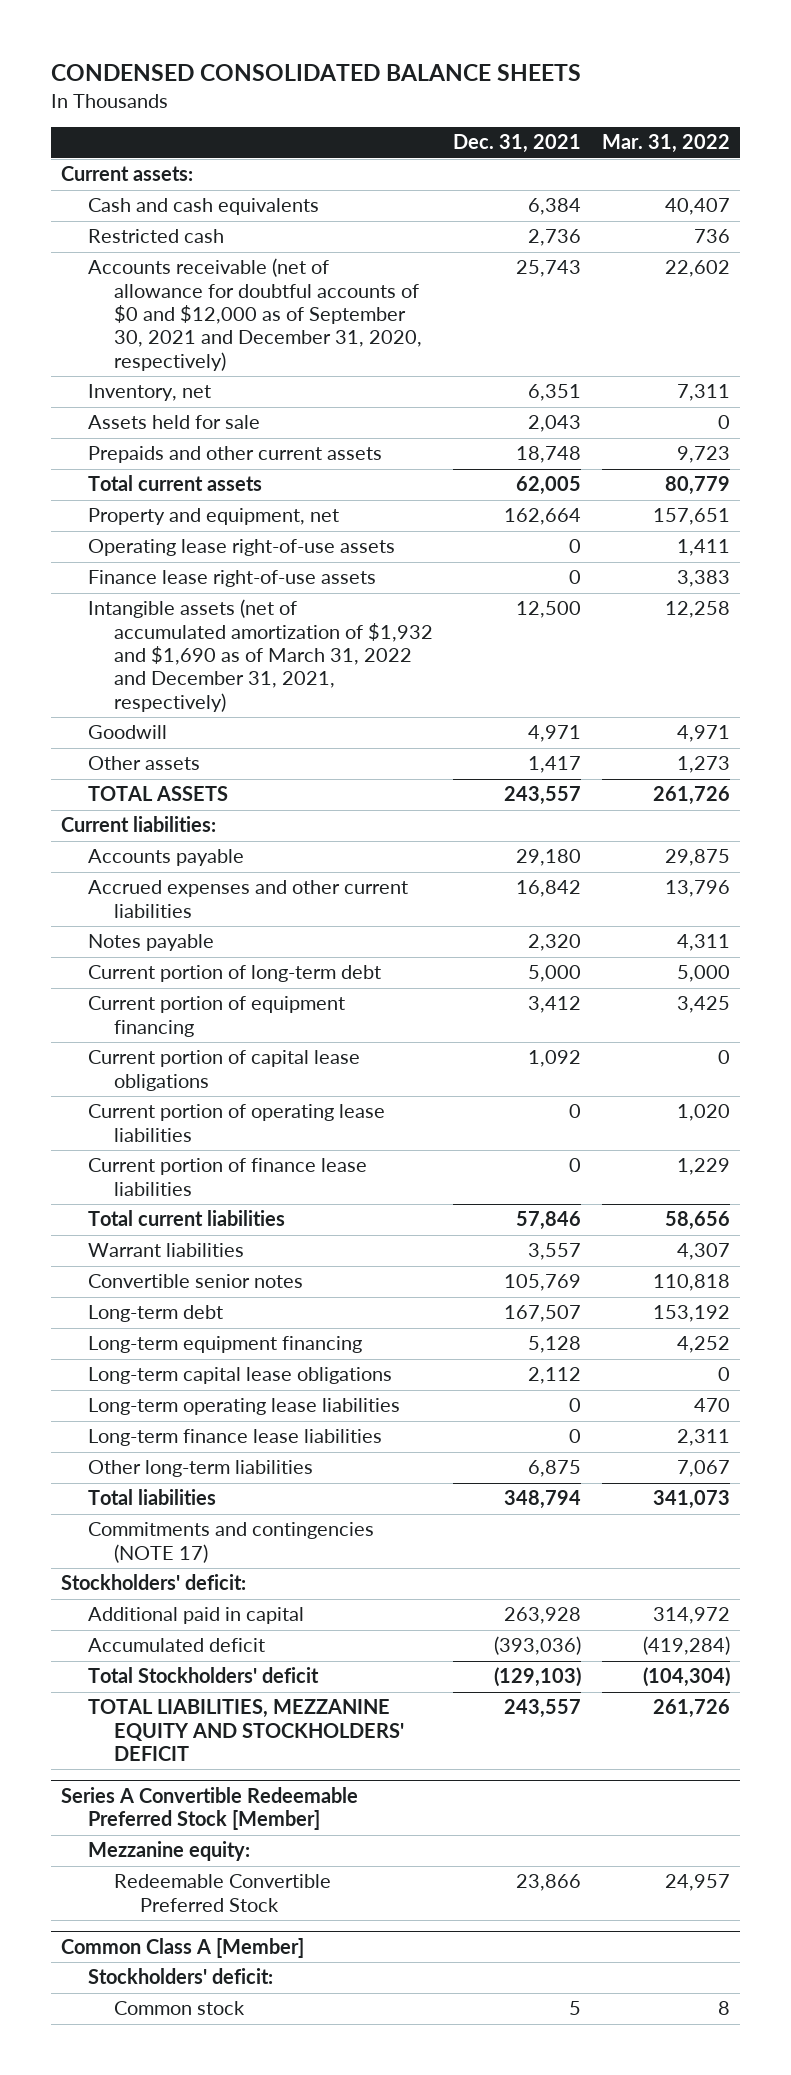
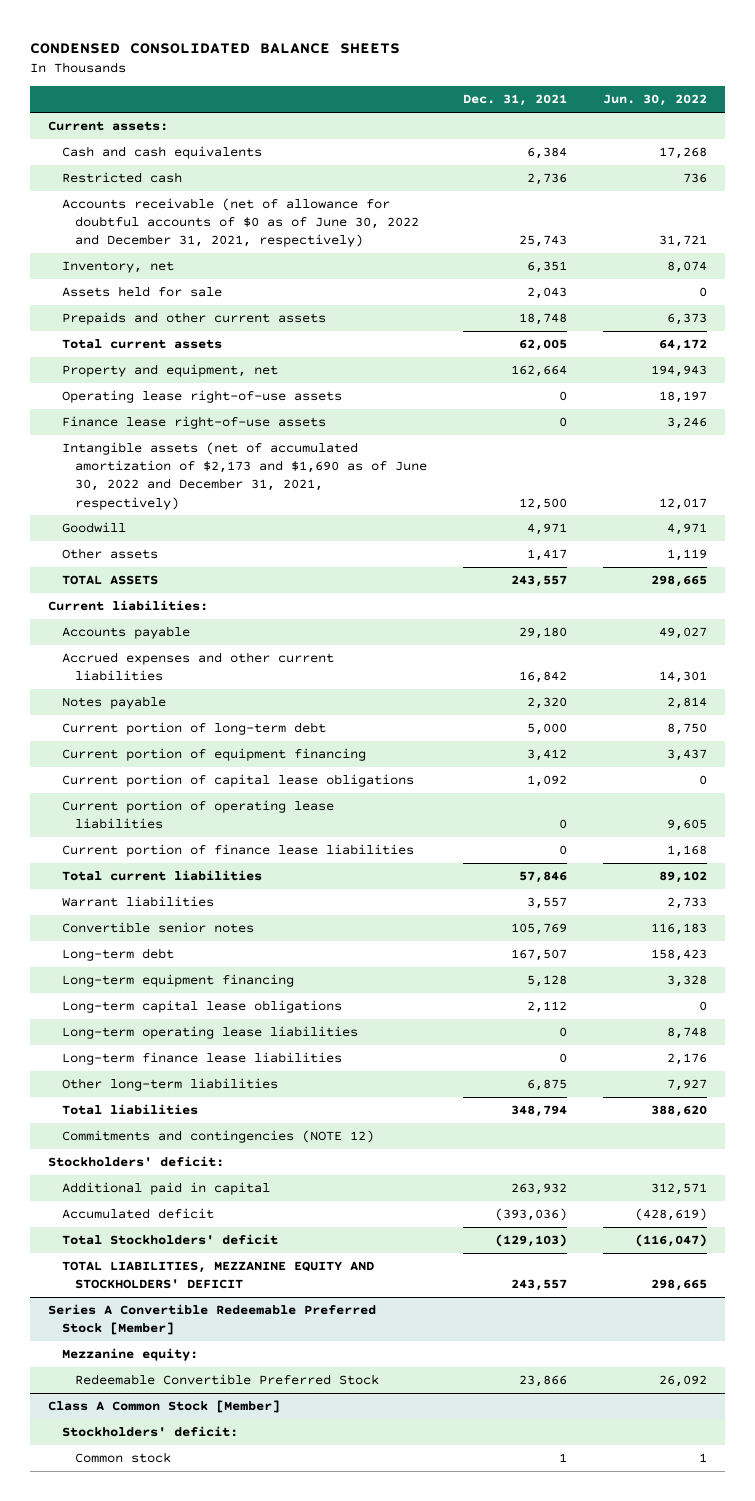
[601,134,730,154] Mar. 31, 2022 -> none
none -> [602,94,707,107] Jun. 30, 2022
[87,258,422,371] Accounts receivable (net of allowance for doubtful accounts of $0 and $12,000 as of September 30, 2021 and December 31, 2020, respectively) -> [61,198,420,248] Accounts receivable (net of allowance for doubtful accounts of $0 as of June 30, 2022 and December 31, 2021, respectively)
[87,599,433,712] Intangible assets (net of accumulated amortization of $1,932 and $1,690 as of March 31, 2022 and December 31, 2021, respectively) -> [61,442,428,510] Intangible assets (net of accumulated amortization of $2,173 and $1,690 as of June 30, 2022 and December 31, 2021, respectively)
[87,1522,374,1563] Commitments and contingencies (NOTE 17) -> [61,1130,374,1144] Commitments and contingencies (NOTE 12)
[504,1607,582,1625] 263,928 -> [510,1183,567,1196] 263,932
[61,1938,305,1959] Common Class A [Member] -> [48,1400,281,1414] Class A Common Stock [Member]
[569,2001,582,2016] 5 -> [558,1453,567,1463] 1

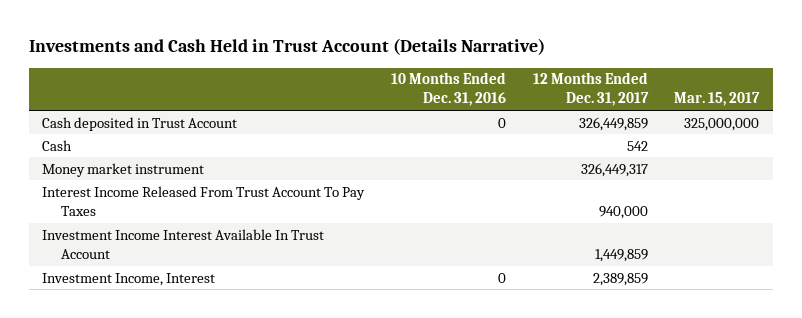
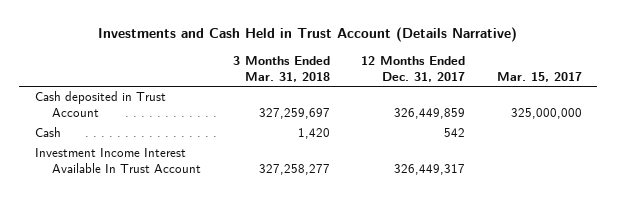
[391,72,507,107] 10 Months Ended Dec. 31, 2016 -> none
none -> [232,56,330,82] 3 Months Ended Mar. 31, 2018
[42,162,205,177] Money market instrument -> none
[42,185,366,216] Interest Income Released From Trust Account To Pay Taxes -> none
[42,272,216,286] Investment Income, Interest -> none
[594,248,648,262] 1,449,859 -> [394,164,466,176] 326,449,317

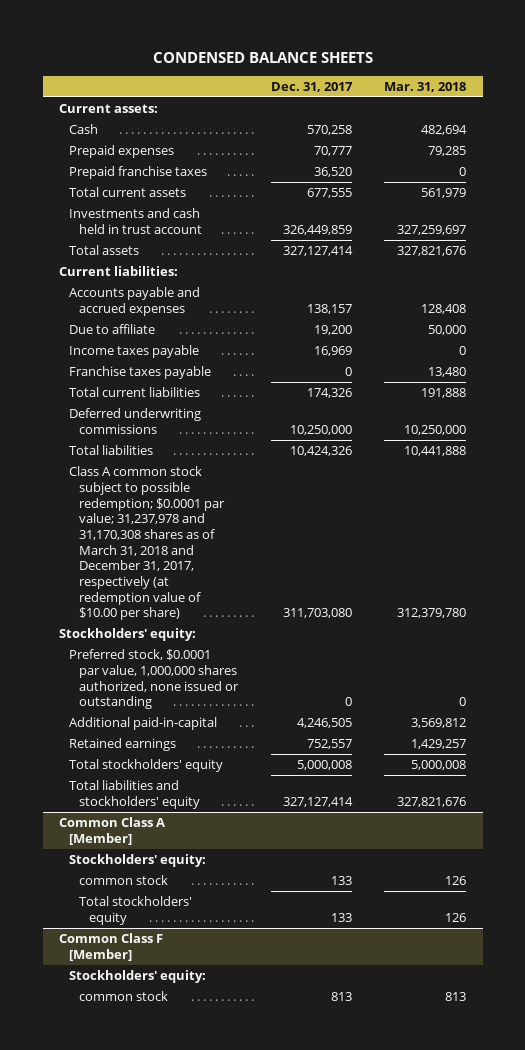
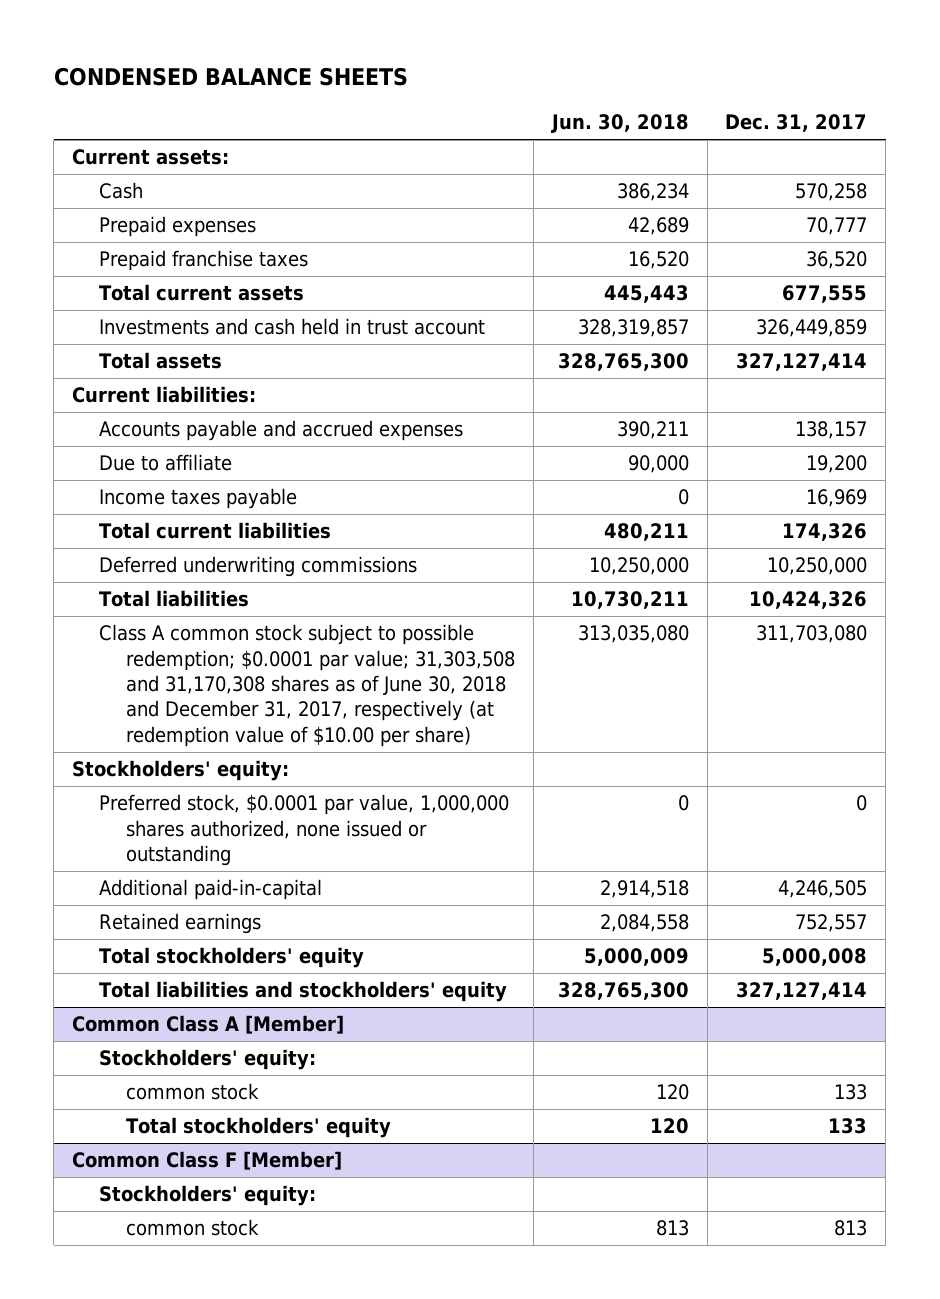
[384,81,467,92] Mar. 31, 2018 -> none
none -> [550,114,689,134] Jun. 30, 2018
[68,366,211,380] Franchise taxes payable -> none
[68,466,225,621] Class A common stock subject to possible redemption; $0.0001 par value; 31,237,978 and 31,170,308 shares as of March 31, 2018 and December 31, 2017, respectively (at redemption value of $10.00 per share) -> [99,624,515,747] Class A common stock subject to possible redemption; $0.0001 par value; 31,303,508 and 31,170,308 shares as of June 30, 2018 and December 31, 2017, respectively (at redemption value of $10.00 per share)

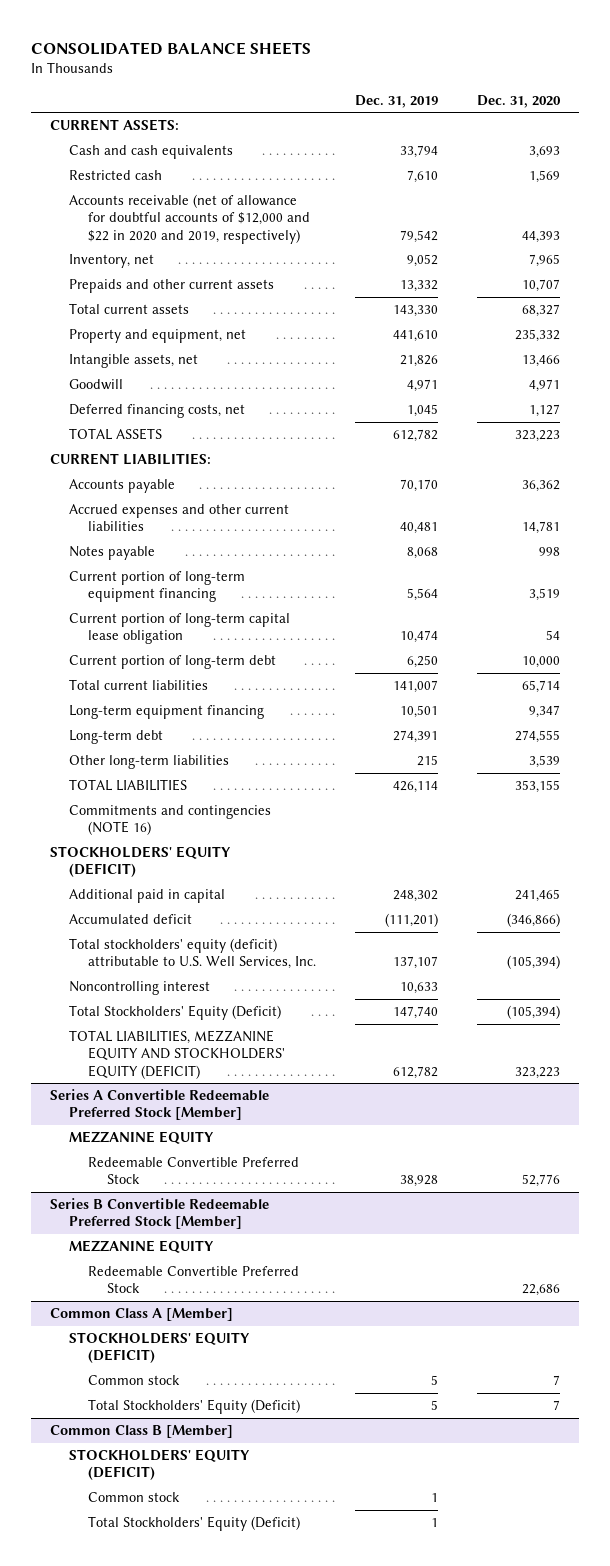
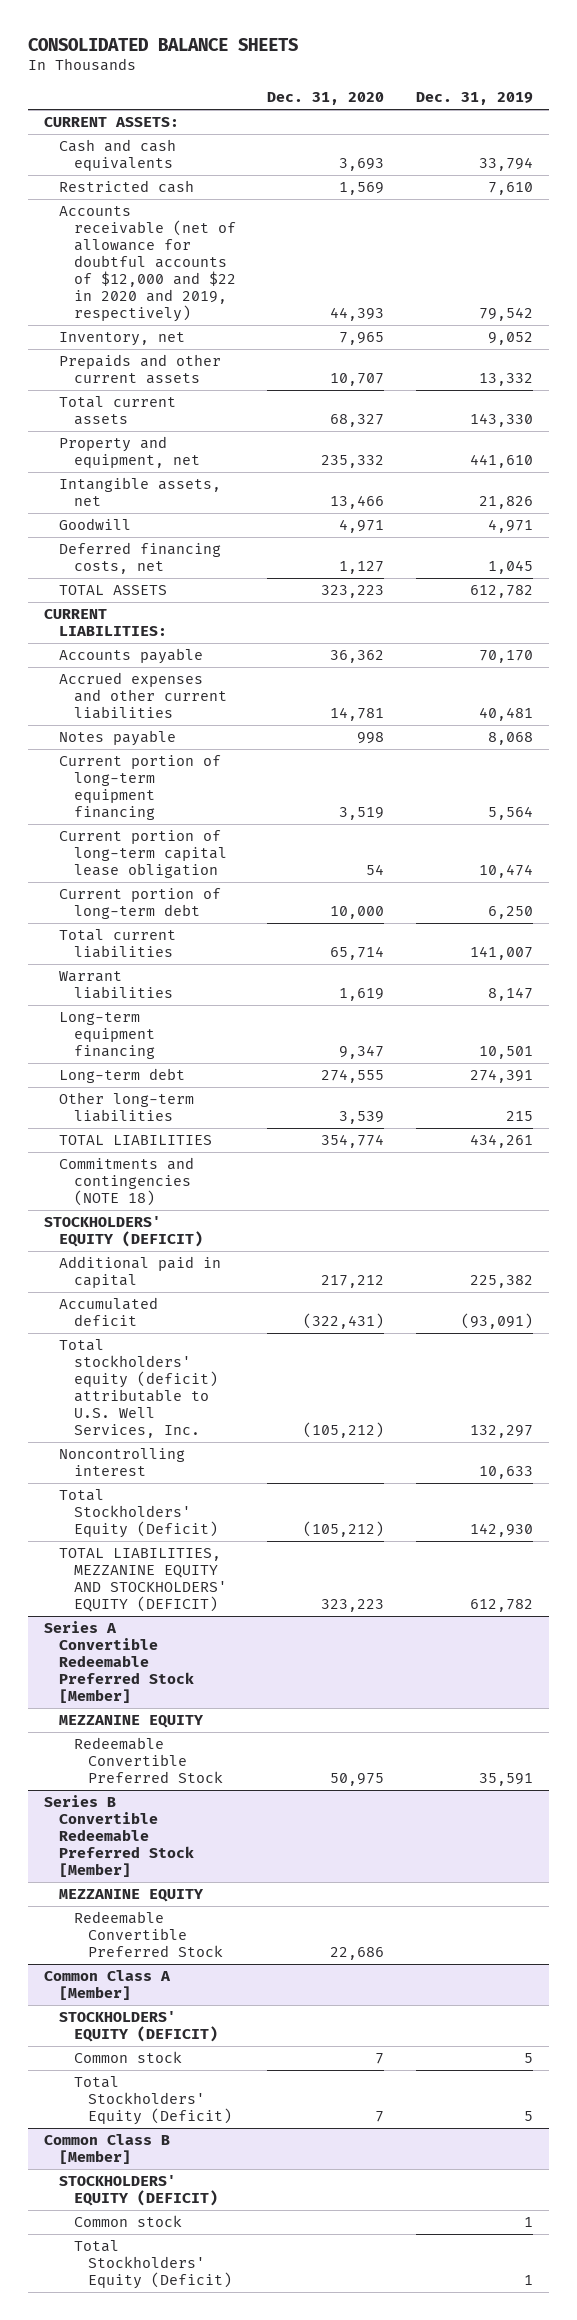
none -> [58,971,173,1000] Warrant liabilities
[392,780,438,793] 426,114 -> [470,1134,534,1149] 434,261
[514,779,560,793] 353,155 -> [321,1134,385,1149] 354,774
[69,804,272,836] Commitments and contingencies (NOTE 16) -> [58,1157,194,1207] Commitments and contingencies (NOTE 18)
[392,889,438,902] 248,302 -> [470,1275,534,1289] 225,382
[514,888,560,902] 241,465 -> [321,1275,385,1289] 217,212
[384,912,438,927] (111,201) -> [461,1313,534,1330] (93,091)
[506,912,560,927] (346,866) -> [303,1313,385,1330] (322,431)
[392,956,438,970] 137,107 -> [470,1424,534,1438] 132,297
[506,955,560,970] (105,394) -> [303,1421,385,1438] (105,212)
[392,1005,438,1019] 147,740 -> [470,1523,534,1538] 142,930
[506,1004,560,1019] (105,394) -> [303,1521,385,1538] (105,212)
[399,1175,438,1188] 38,928 -> [479,1773,534,1787] 35,591
[521,1174,560,1188] 52,776 -> [330,1773,385,1787] 50,975

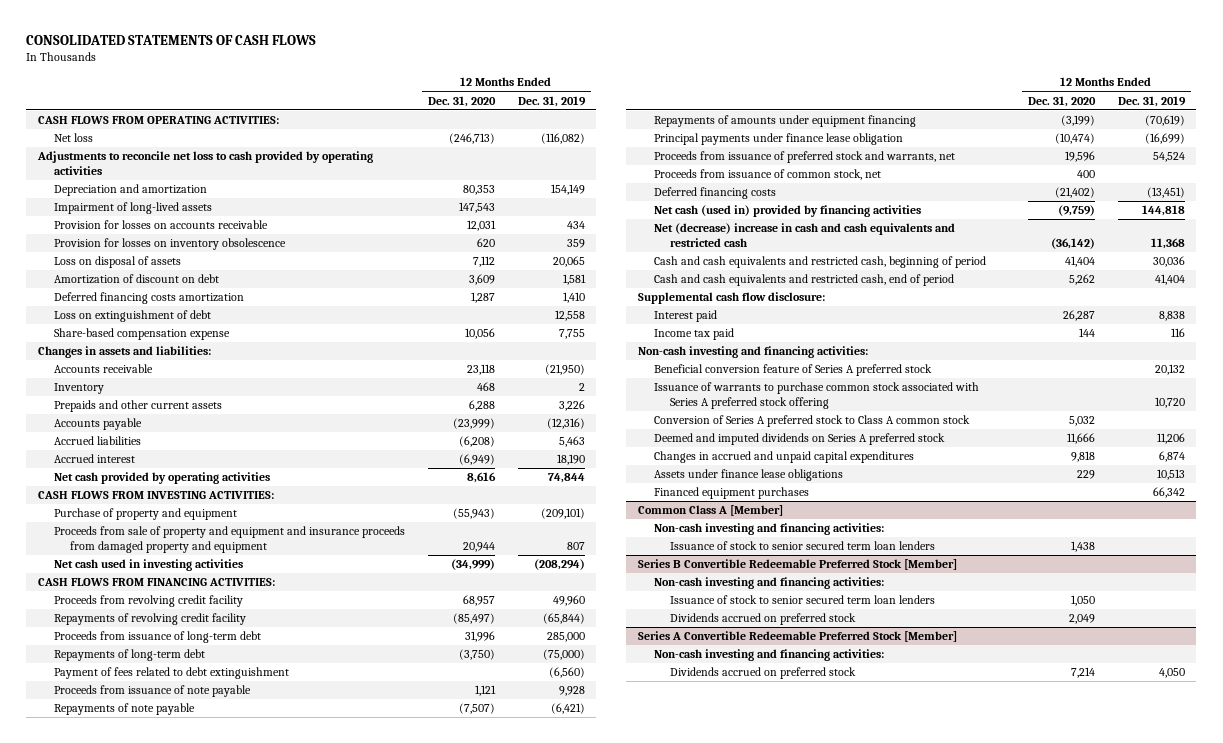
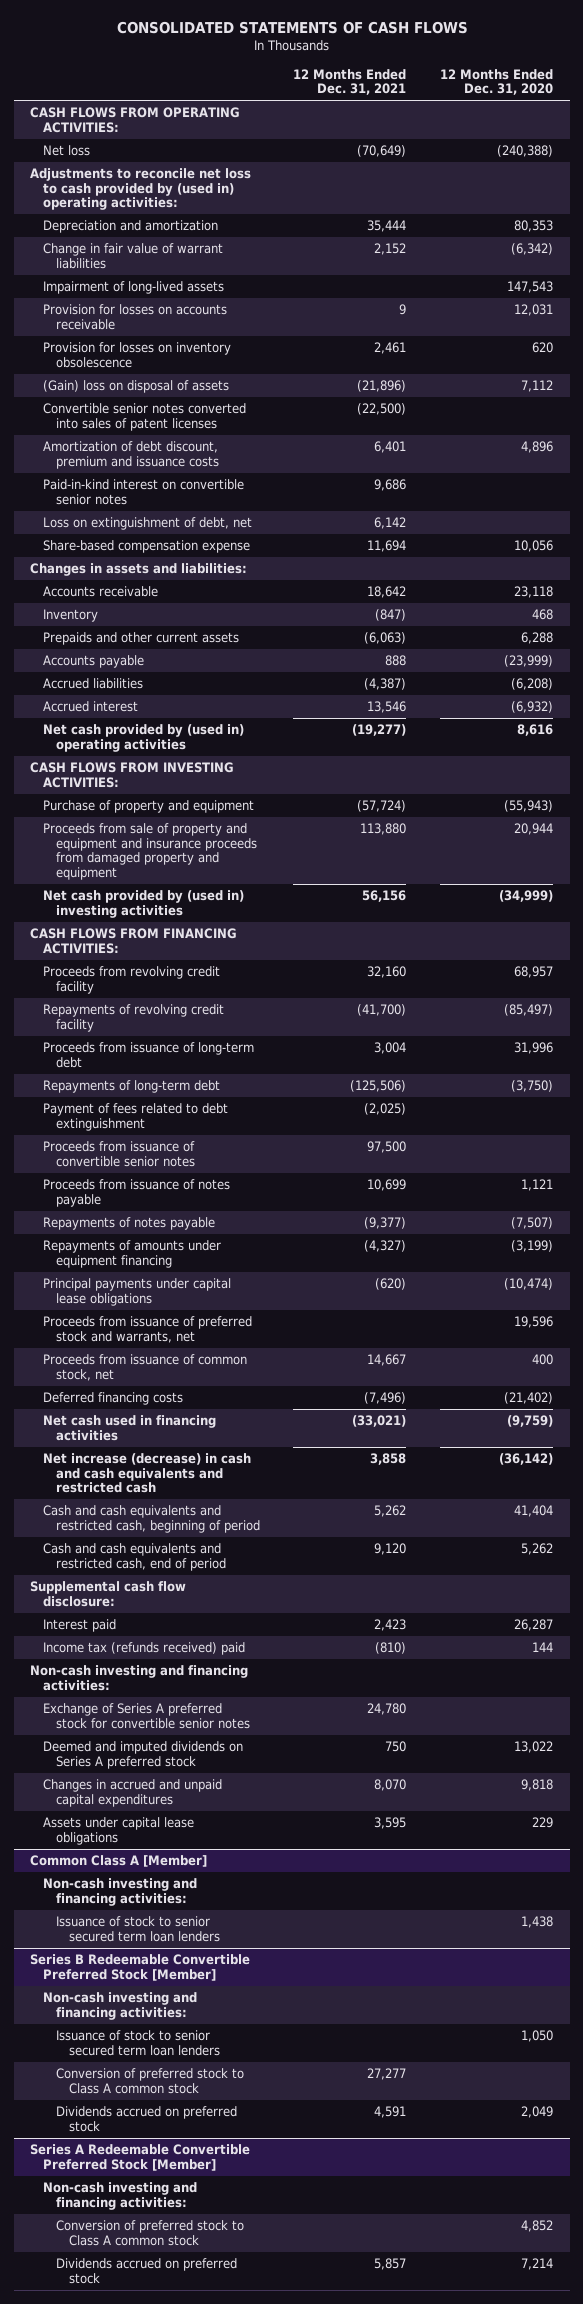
[517,95,586,107] Dec. 31, 2019 -> none
none -> [293,68,407,96] 12 Months Ended Dec. 31, 2021
[448,133,495,145] (246,713) -> [496,145,553,158] (240,388)
[36,151,373,175] Adjustments to reconcile net loss to cash provided by operating activities -> [30,168,252,211] Adjustments to reconcile net loss to cash provided by (used in) operating activities:
none -> [43,243,224,269] Change in fair value of warrant liabilities
[53,274,219,285] Amortization of discount on debt -> none
[53,292,244,305] Deferred financing costs amortization -> none
[53,256,181,269] Loss on disposal of assets -> [43,380,230,394] (Gain) loss on disposal of assets
none -> [43,403,247,431] Convertible senior notes converted into sales of patent licenses
none -> [43,441,219,469] Amortization of debt discount, premium and issuance costs
none -> [43,479,245,505] Paid-in-kind interest on convertible senior notes
[53,310,211,323] Loss on extinguishment of debt -> [43,517,253,531] Loss on extinguishment of debt, net
[458,454,495,466] (6,949) -> [510,701,553,714] (6,932)
[53,472,270,485] Net cash provided by operating activities -> [43,724,245,752] Net cash provided by (used in) operating activities
[53,559,243,572] Net cash used in investing activities -> [43,890,245,918] Net cash provided by (used in) investing activities
none -> [43,1141,196,1167] Proceeds from issuance of convertible senior notes
[53,685,251,698] Proceeds from issuance of note payable -> [43,1179,231,1207] Proceeds from issuance of notes payable
[53,703,195,716] Repayments of note payable -> [43,1217,216,1231] Repayments of notes payable
[653,133,903,146] Principal payments under finance lease obligation -> [43,1278,232,1306] Principal payments under capital lease obligations
[653,205,921,218] Net cash (used in) provided by financing activities -> [43,1415,217,1441] Net cash used in financing activities
[653,223,955,247] Net (decrease) increase in cash and cash equivalents and restricted cash -> [43,1453,252,1494] Net increase (decrease) in cash and cash equivalents and restricted cash
[653,328,734,341] Income tax paid -> [43,1642,246,1656] Income tax (refunds received) paid
[653,364,932,377] Beneficial conversion feature of Series A preferred stock -> none
[653,382,979,409] Issuance of warrants to purchase common stock associated with Series A preferred stock offering -> none
[653,415,970,428] Conversion of Series A preferred stock to Class A common stock -> none
none -> [43,1703,250,1729] Exchange of Series A preferred stock for convertible senior notes
[1066,433,1095,445] 11,666 -> [513,1741,553,1754] 13,022
[653,487,809,500] Financed equipment purchases -> none
[653,469,843,482] Assets under finance lease obligations -> [43,1817,195,1845] Assets under capital lease obligations
[637,559,957,571] Series B Convertible Redeemable Preferred Stock [Member] -> [30,1954,251,1981] Series B Redeemable Convertible Preferred Stock [Member]
none -> [55,2068,244,2094] Conversion of preferred stock to Class A common stock
[637,631,957,643] Series A Convertible Redeemable Preferred Stock [Member] -> [30,2144,251,2171] Series A Redeemable Convertible Preferred Stock [Member]
none -> [55,2220,244,2246] Conversion of preferred stock to Class A common stock

